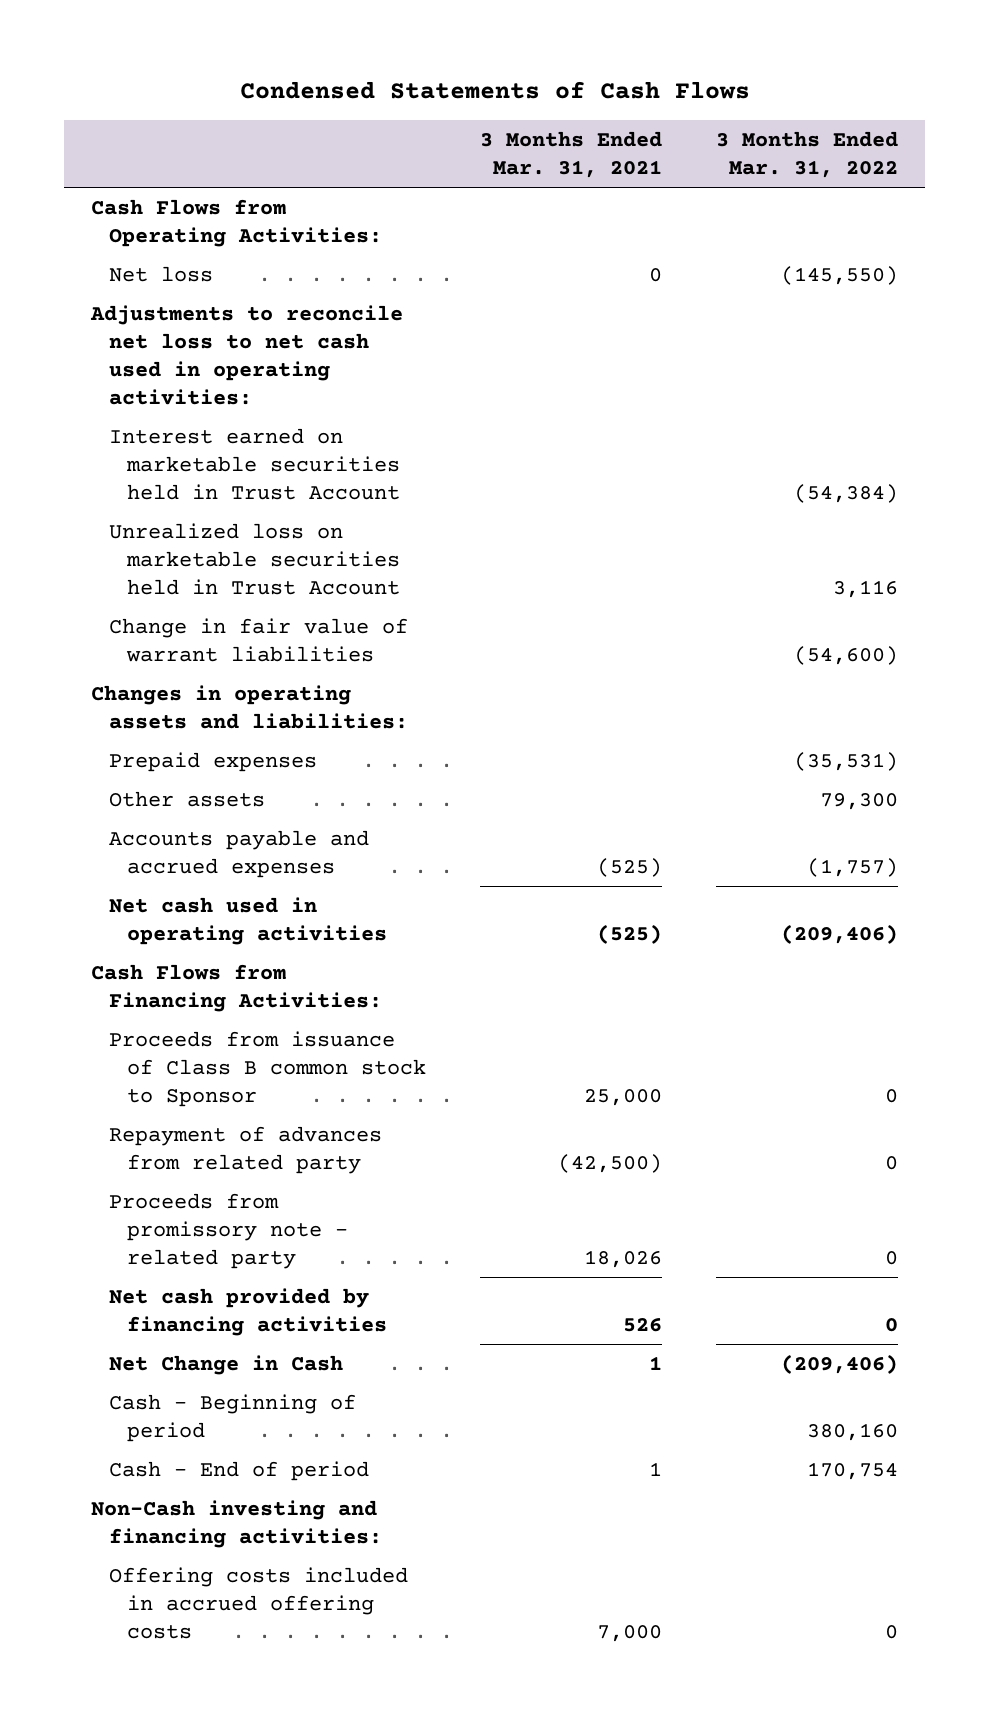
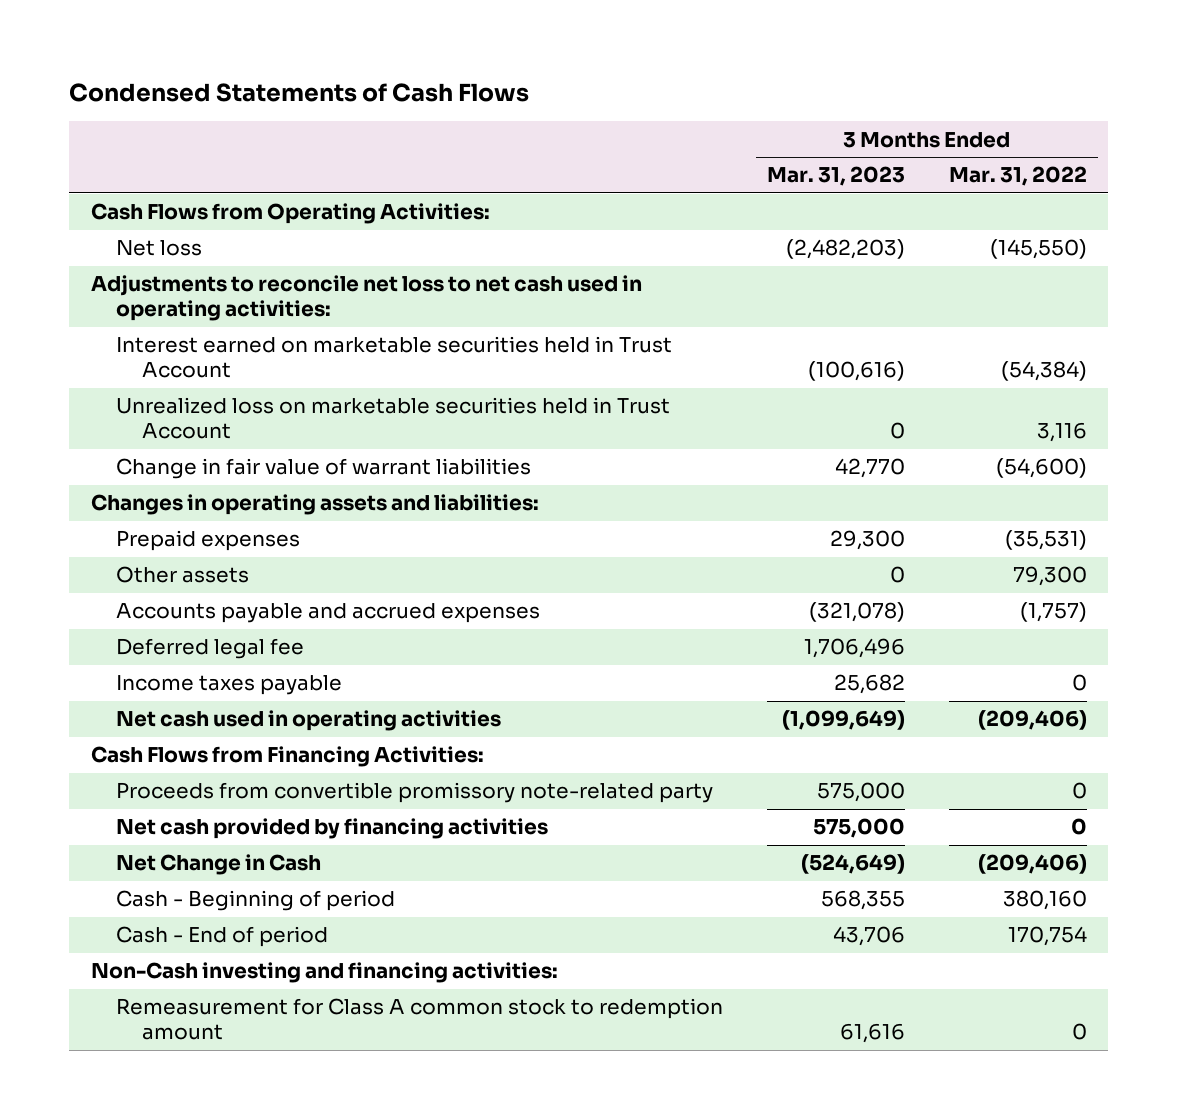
[480,130,663,178] 3 Months Ended Mar. 31, 2021 -> none
none -> [766,166,905,187] Mar. 31, 2023
none -> [116,638,305,660] Deferred legal fee
none -> [116,675,343,696] Income taxes payable
[109,1031,427,1108] Proceeds from issuance of Class B common stock to Sponsor -> none
[109,1126,383,1175] Repayment of advances from related party -> none
[109,1193,349,1270] Proceeds from promissory note - related party -> [116,782,714,804] Proceeds from convertible promissory note-related party
[109,1567,409,1640] Offering costs included in accrued offering costs -> none
none -> [116,998,724,1041] Remeasurement for Class A common stock to redemption amount

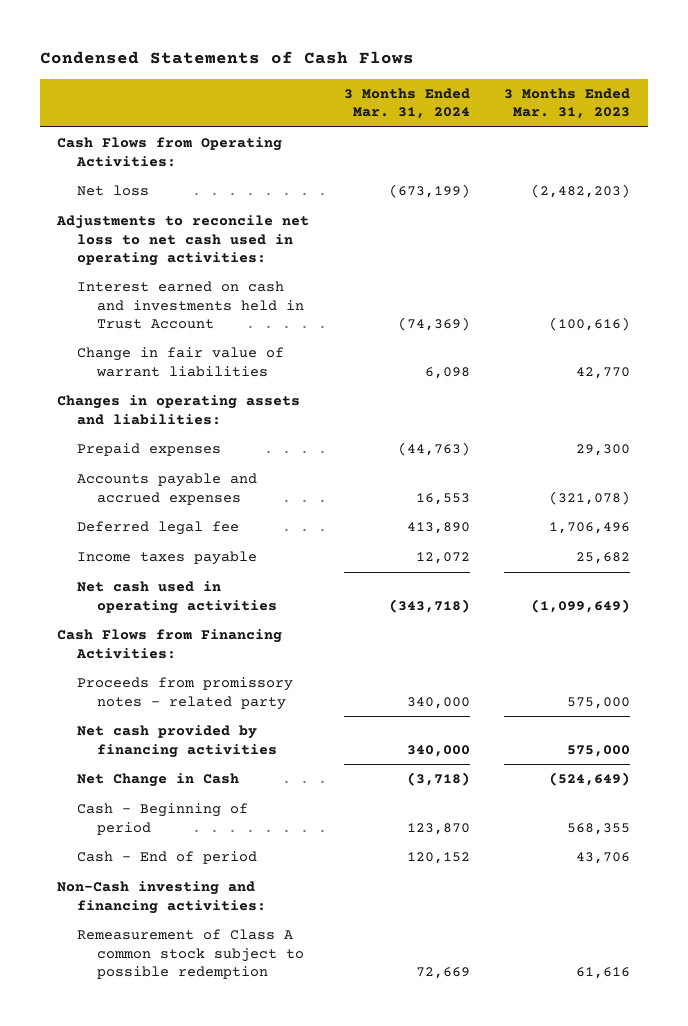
[948,166,1087,187] Mar. 31, 2022 -> none
none -> [343,87,470,120] 3 Months Ended Mar. 31, 2024
[116,397,671,440] Unrealized loss on marketable securities held in Trust Account -> none
[116,336,673,379] Interest earned on marketable securities held in Trust Account -> [77,281,305,329] Interest earned on cash and investments held in Trust Account
[116,566,250,584] Other assets -> none
[116,782,714,804] Proceeds from convertible promissory note-related party -> [77,677,294,710] Proceeds from promissory notes - related party
[116,998,724,1041] Remeasurement for Class A common stock to redemption amount -> [77,929,305,979] Remeasurement of Class A common stock subject to possible redemption

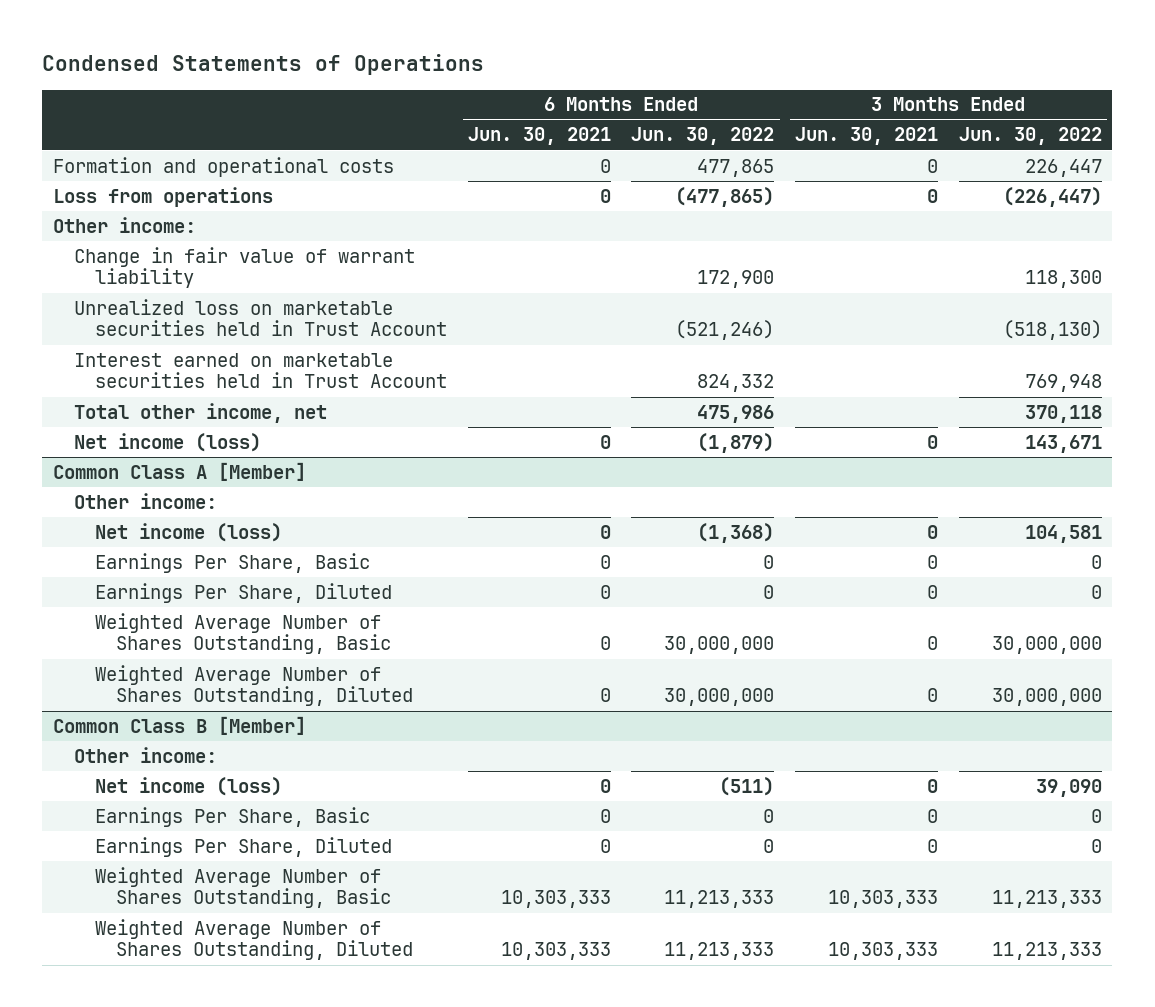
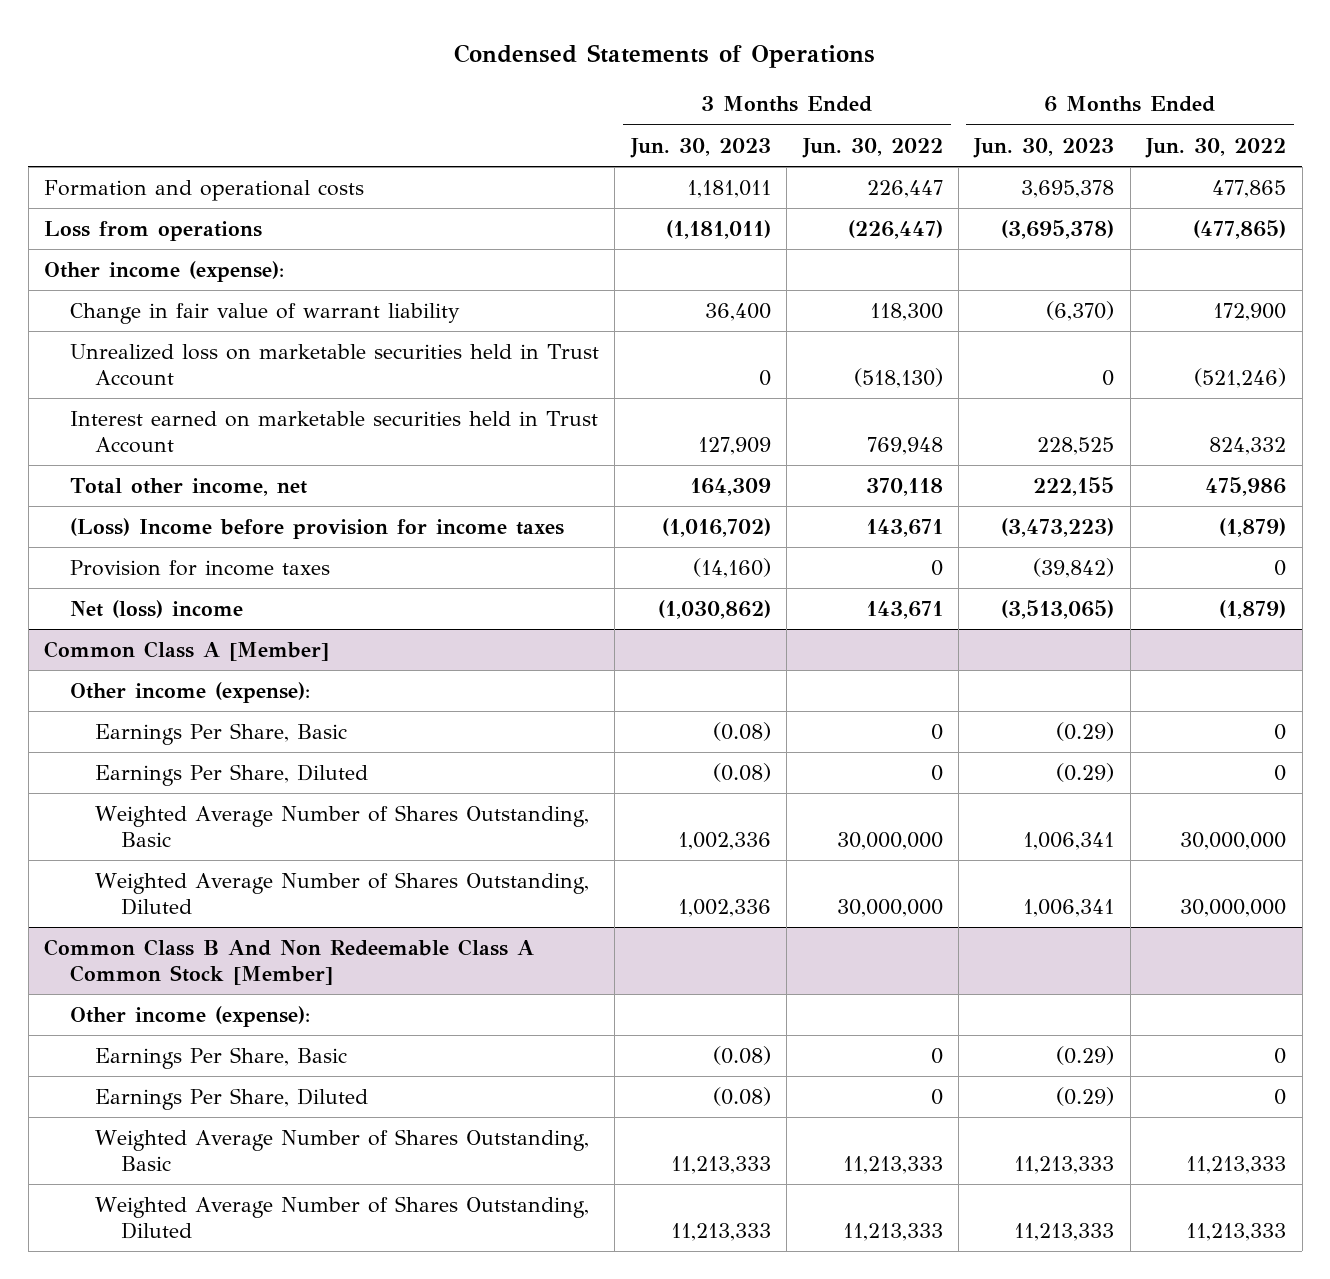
[467,127,611,146] Jun. 30, 2021 -> none
[795,127,939,146] Jun. 30, 2021 -> none
none -> [629,137,771,158] Jun. 30, 2023
none -> [973,137,1115,158] Jun. 30, 2023
[52,216,196,233] Other income: -> [44,261,285,283] Other income (expense):
none -> [69,518,564,540] (Loss) Income before provision for income taxes
none -> [69,560,330,577] Provision for income taxes
[74,432,262,452] Net income (loss) -> [69,600,243,619] Net (loss) income
[95,522,283,542] Net income (loss) -> none
[74,492,218,509] Other income: -> [69,682,310,704] Other income (expense):
[52,715,306,735] Common Class B [Member] -> none
[95,776,283,796] Net income (loss) -> none
none -> [44,939,535,985] Common Class B And Non Redeemable Class A Common Stock [Member]
[74,746,218,763] Other income: -> [69,1006,310,1028] Other income (expense):

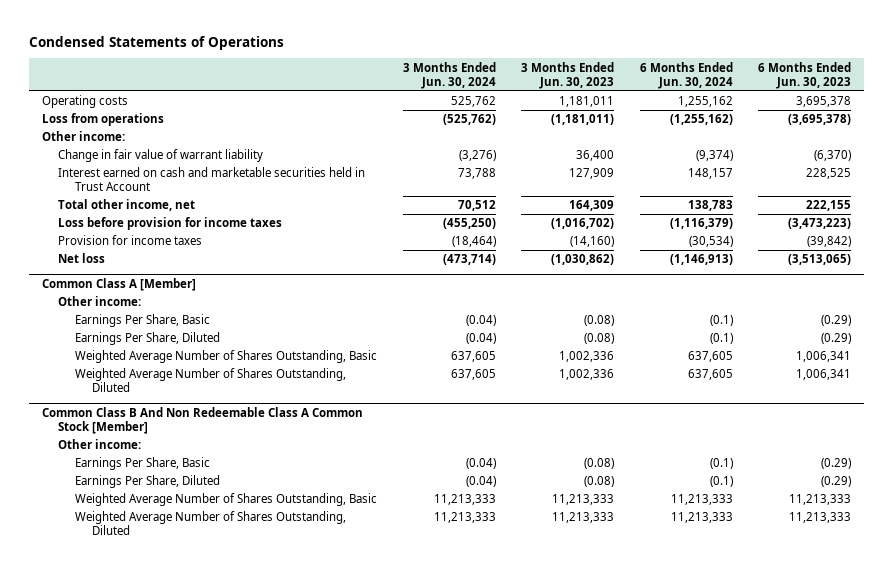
[801,137,943,158] Jun. 30, 2022 -> none
[1145,137,1287,158] Jun. 30, 2022 -> none
none -> [402,61,496,89] 3 Months Ended Jun. 30, 2024
none -> [639,61,733,89] 6 Months Ended Jun. 30, 2024
[44,180,365,202] Formation and operational costs -> [41,95,128,109] Operating costs
[44,261,285,283] Other income (expense): -> [41,131,125,142] Other income:
[69,344,599,386] Unrealized loss on marketable securities held in Trust Account -> none
[69,411,598,453] Interest earned on marketable securities held in Trust Account -> [58,167,366,192] Interest earned on cash and marketable securities held in Trust Account
[69,518,564,540] (Loss) Income before provision for income taxes -> [58,217,283,231] Loss before provision for income taxes
[69,600,243,619] Net (loss) income -> [58,253,106,264] Net loss
[69,682,310,704] Other income (expense): -> [58,296,142,307] Other income:
[69,1006,310,1028] Other income (expense): -> [58,439,142,450] Other income:

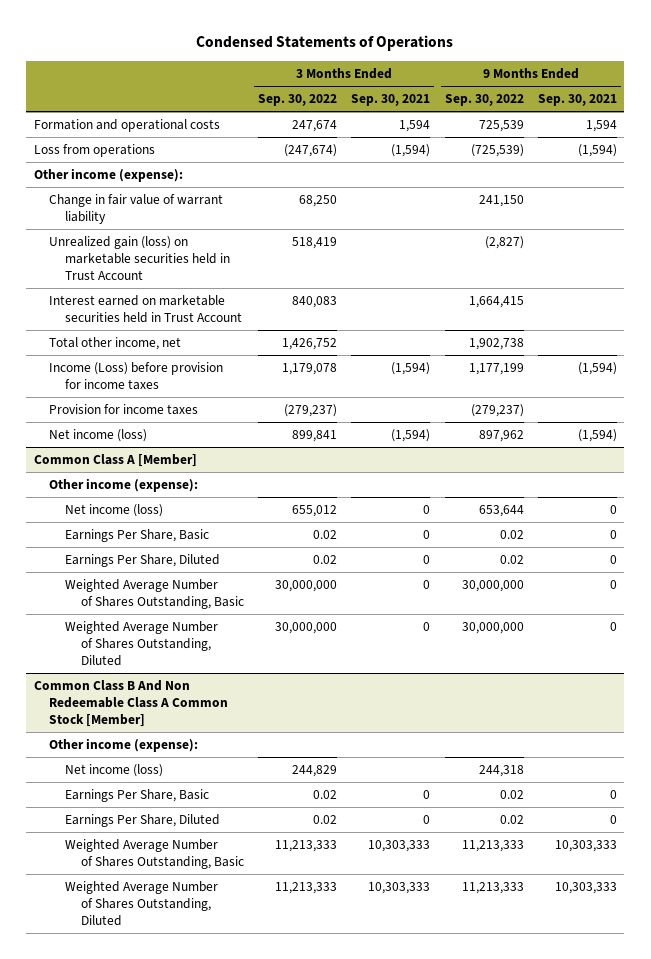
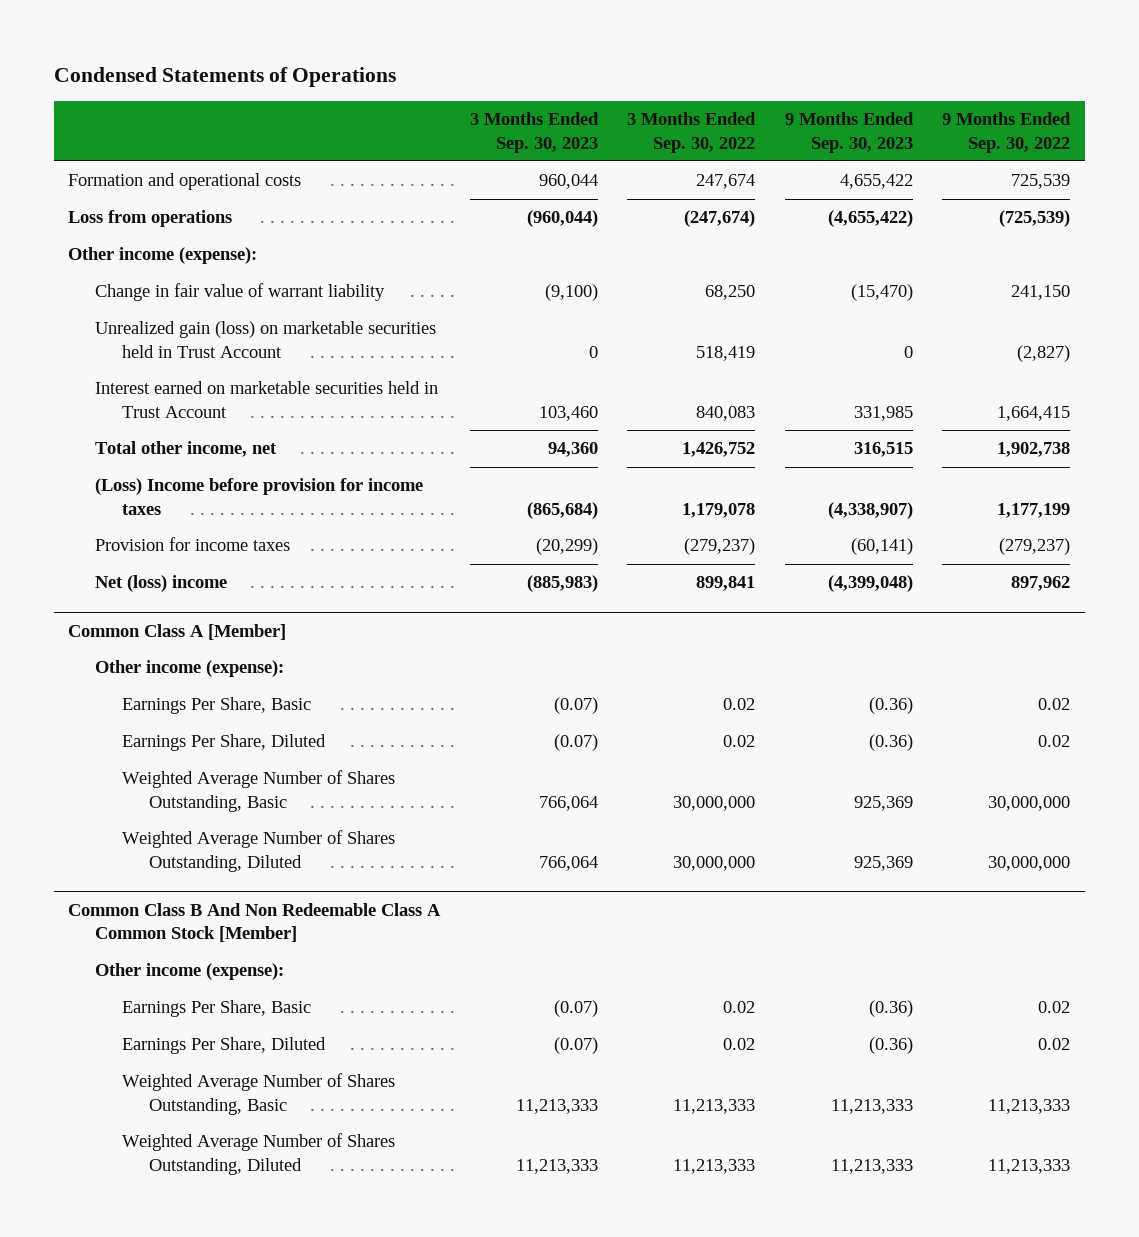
[351,94,431,107] Sep. 30, 2021 -> none
[538,94,618,107] Sep. 30, 2021 -> none
none -> [469,112,599,153] 3 Months Ended Sep. 30, 2023
none -> [784,112,914,153] 9 Months Ended Sep. 30, 2023
[49,362,224,391] Income (Loss) before provision for income taxes -> [95,478,424,515] (Loss) Income before provision for income taxes
[49,429,148,443] Net income (loss) -> [95,575,228,593] Net (loss) income
[64,504,163,518] Net income (loss) -> none
[64,764,163,778] Net income (loss) -> none

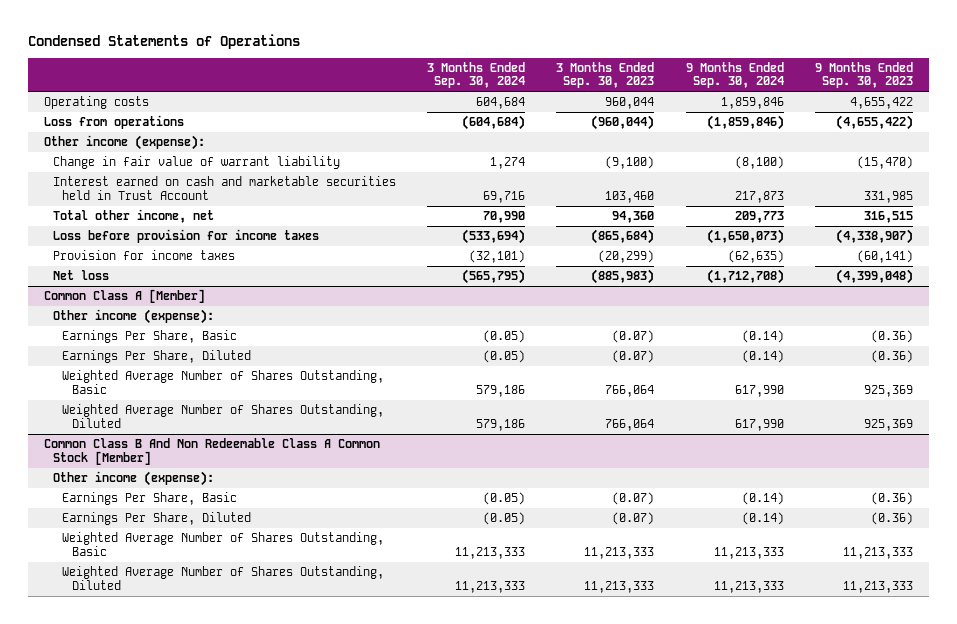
[627,112,757,153] 3 Months Ended Sep. 30, 2022 -> none
[942,112,1072,153] 9 Months Ended Sep. 30, 2022 -> none
none -> [427,61,526,89] 3 Months Ended Sep. 30, 2024
none -> [685,61,784,89] 9 Months Ended Sep. 30, 2024
[68,173,302,191] Formation and operational costs -> [43,96,149,110] Operating costs
[95,321,437,358] Unrealized gain (loss) on marketable securities held in Trust Account -> none
[95,381,439,418] Interest earned on marketable securities held in Trust Account -> [52,176,396,200] Interest earned on cash and marketable securities held in Trust Account
[95,478,424,515] (Loss) Income before provision for income taxes -> [52,229,319,244] Loss before provision for income taxes
[95,575,228,593] Net (loss) income -> [52,270,109,281] Net loss

